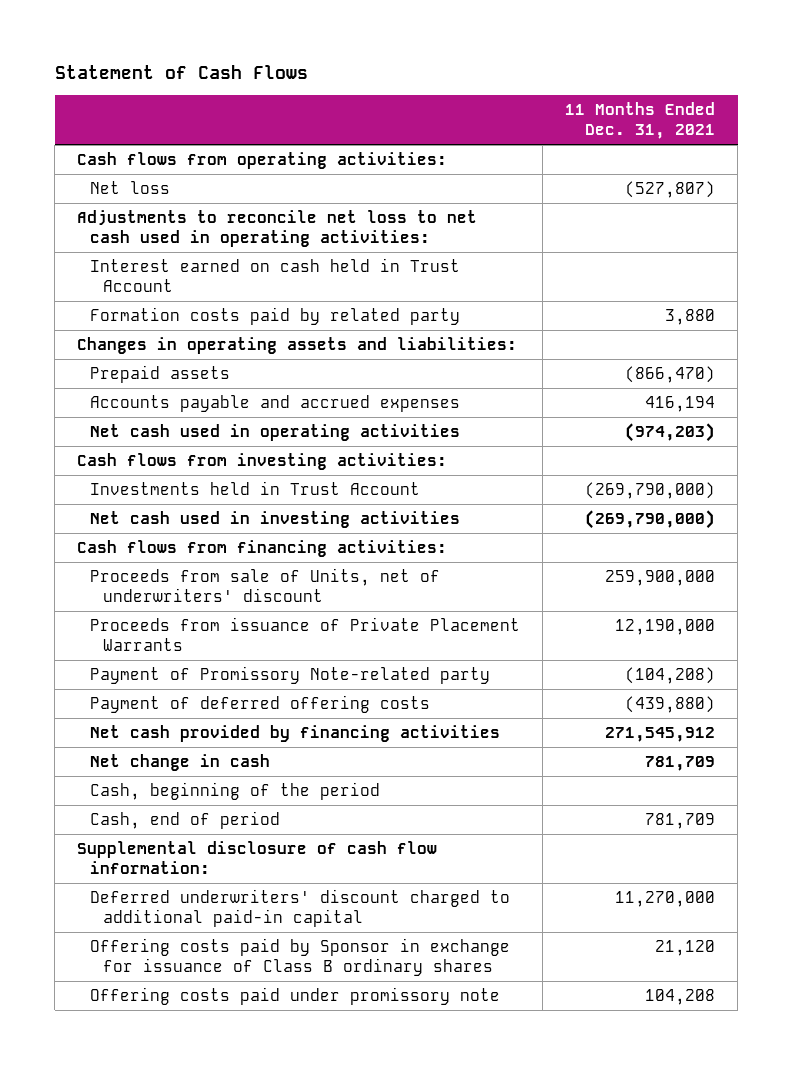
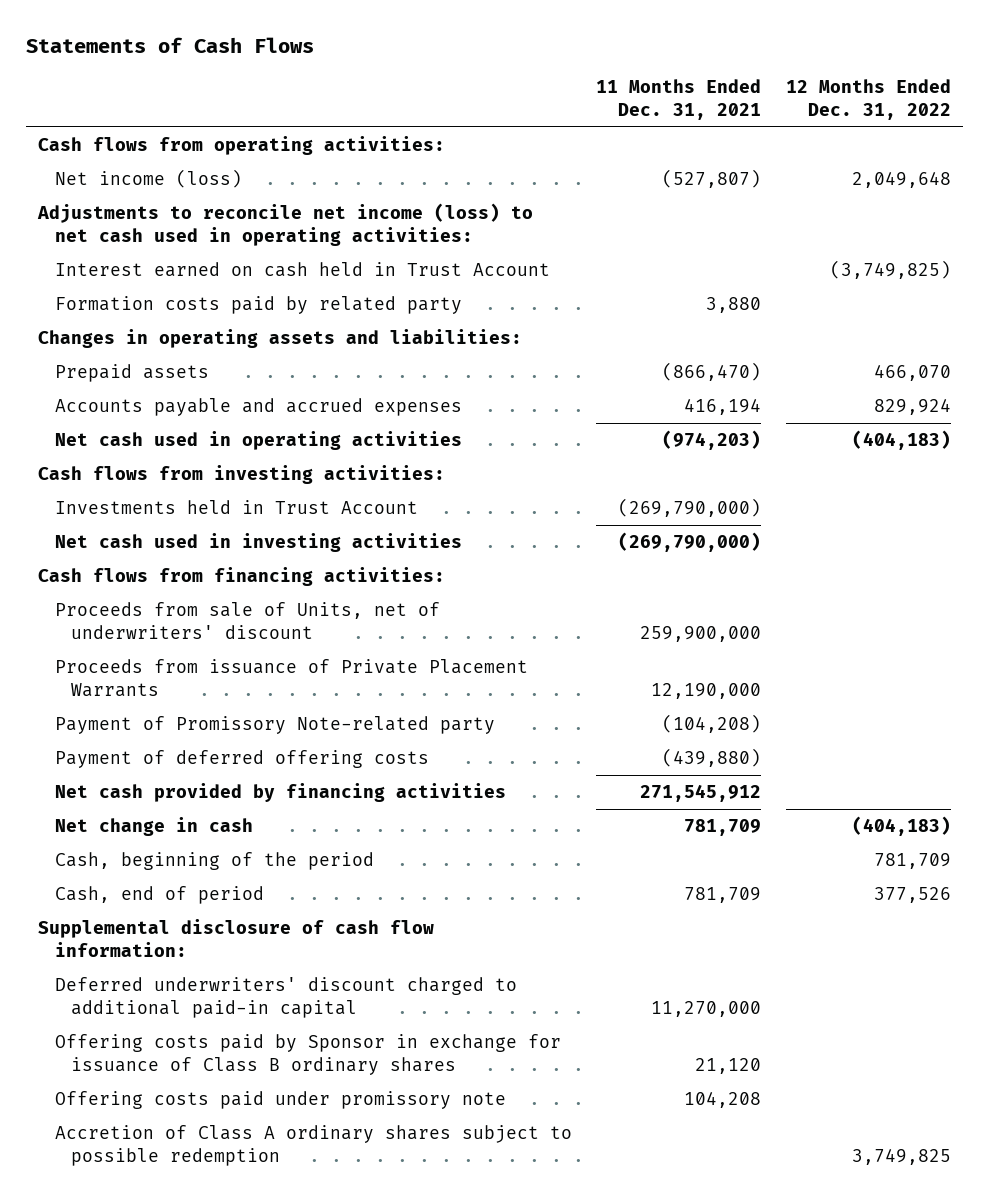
[54,65,308,80] Statement of Cash Flows -> [25,36,314,53] Statements of Cash Flows
none -> [785,79,951,120] 12 Months Ended Dec. 31, 2022
[90,181,171,195] Net loss -> [54,169,242,189] Net income (loss)
[77,210,478,248] Adjustments to reconcile net loss to net cash used in operating activities: -> [37,203,534,246] Adjustments to reconcile net income (loss) to net cash used in operating activities:
none -> [54,1125,572,1166] Accretion of Class A ordinary shares subject to possible redemption

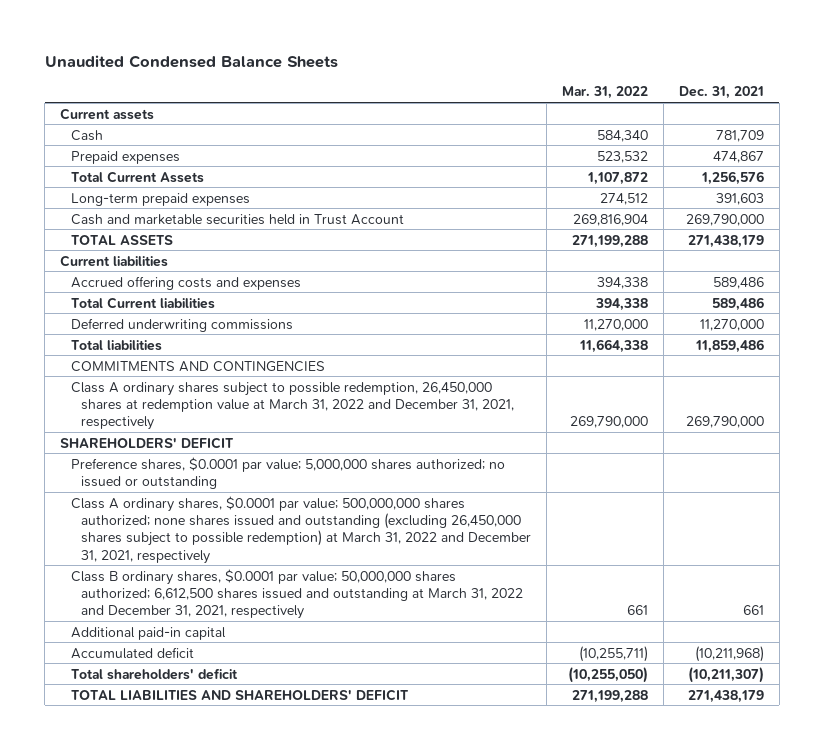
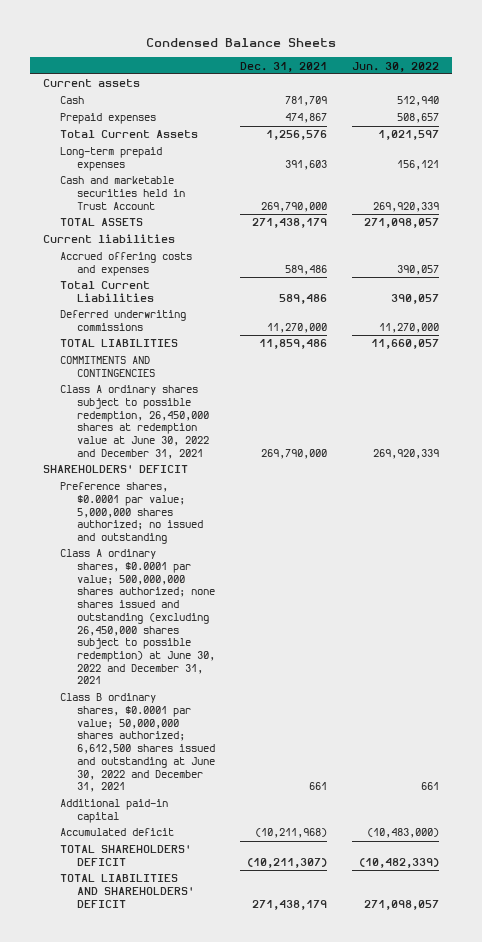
[44,54,338,68] Unaudited Condensed Balance Sheets -> [145,37,336,47] Condensed Balance Sheets
[562,86,649,100] Mar. 31, 2022 -> none
none -> [351,61,439,72] Jun. 30, 2022
[70,296,215,309] Total Current liabilities -> [59,281,154,303] Total Current Liabilities
[70,339,162,351] Total liabilities -> [59,339,178,348] TOTAL LIABILITIES
[70,381,515,431] Class A ordinary shares subject to possible redemption, 26,450,000 shares at redemption value at March 31, 2022 and December 31, 2021, respectively -> [59,385,209,459] Class A ordinary shares subject to possible redemption, 26,450,000 shares at redemption value at June 30, 2022 and December 31, 2021
[70,456,505,489] Preference shares, $0.0001 par value; 5,000,000 shares authorized; no issued or outstanding -> [59,482,203,545] Preference shares, $0.0001 par value; 5,000,000 shares authorized; no issued and outstanding
[70,495,532,564] Class A ordinary shares, $0.0001 par value; 500,000,000 shares authorized; none shares issued and outstanding (excluding 26,450,000 shares subject to possible redemption) at March 31, 2022 and December 31, 2021, respectively -> [59,549,215,685] Class A ordinary shares, $0.0001 par value; 500,000,000 shares authorized; none shares issued and outstanding (excluding 26,450,000 shares subject to possible redemption) at June 30, 2022 and December 31, 2021
[70,568,524,620] Class B ordinary shares, $0.0001 par value; 50,000,000 shares authorized; 6,612,500 shares issued and outstanding at March 31, 2022 and December 31, 2021, respectively -> [59,693,215,793] Class B ordinary shares, $0.0001 par value; 50,000,000 shares authorized; 6,612,500 shares issued and outstanding at June 30, 2022 and December 31, 2021
[70,667,238,680] Total shareholders' deficit -> [59,844,191,867] TOTAL SHAREHOLDERS' DEFICIT

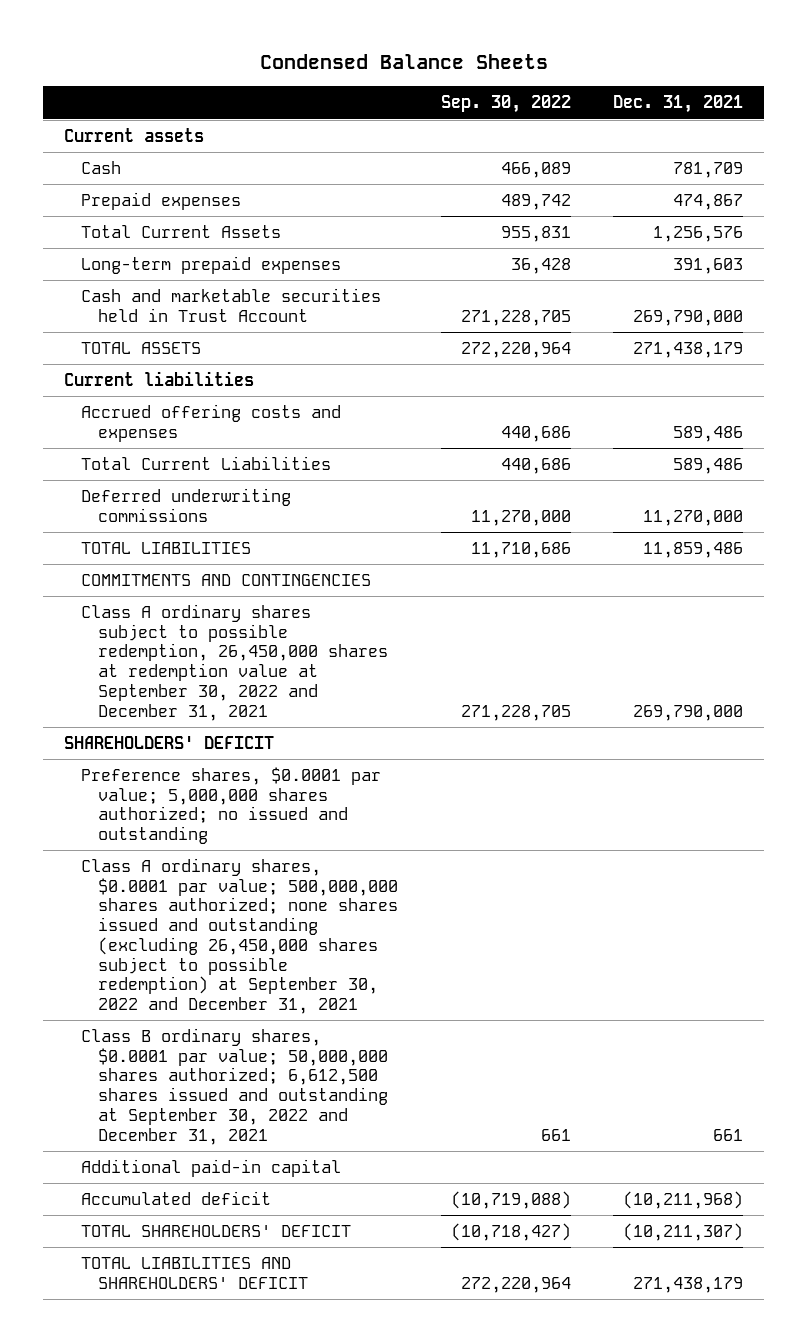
[351,61,439,72] Jun. 30, 2022 -> none
none -> [440,95,571,114] Sep. 30, 2022
[59,385,209,459] Class A ordinary shares subject to possible redemption, 26,450,000 shares at redemption value at June 30, 2022 and December 31, 2021 -> [81,604,389,721] Class A ordinary shares subject to possible redemption, 26,450,000 shares at redemption value at September 30, 2022 and December 31, 2021
[59,549,215,685] Class A ordinary shares, $0.0001 par value; 500,000,000 shares authorized; none shares issued and outstanding (excluding 26,450,000 shares subject to possible redemption) at June 30, 2022 and December 31, 2021 -> [81,858,399,1015] Class A ordinary shares, $0.0001 par value; 500,000,000 shares authorized; none shares issued and outstanding (excluding 26,450,000 shares subject to possible redemption) at September 30, 2022 and December 31, 2021
[59,693,215,793] Class B ordinary shares, $0.0001 par value; 50,000,000 shares authorized; 6,612,500 shares issued and outstanding at June 30, 2022 and December 31, 2021 -> [81,1028,389,1145] Class B ordinary shares, $0.0001 par value; 50,000,000 shares authorized; 6,612,500 shares issued and outstanding at September 30, 2022 and December 31, 2021

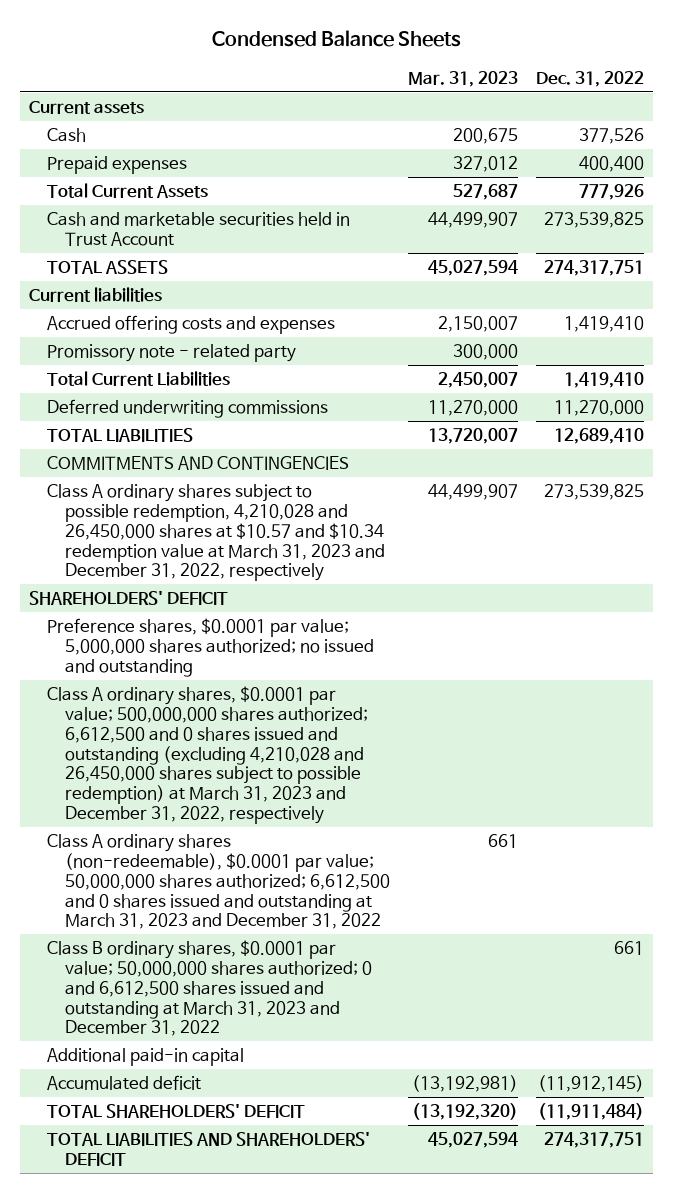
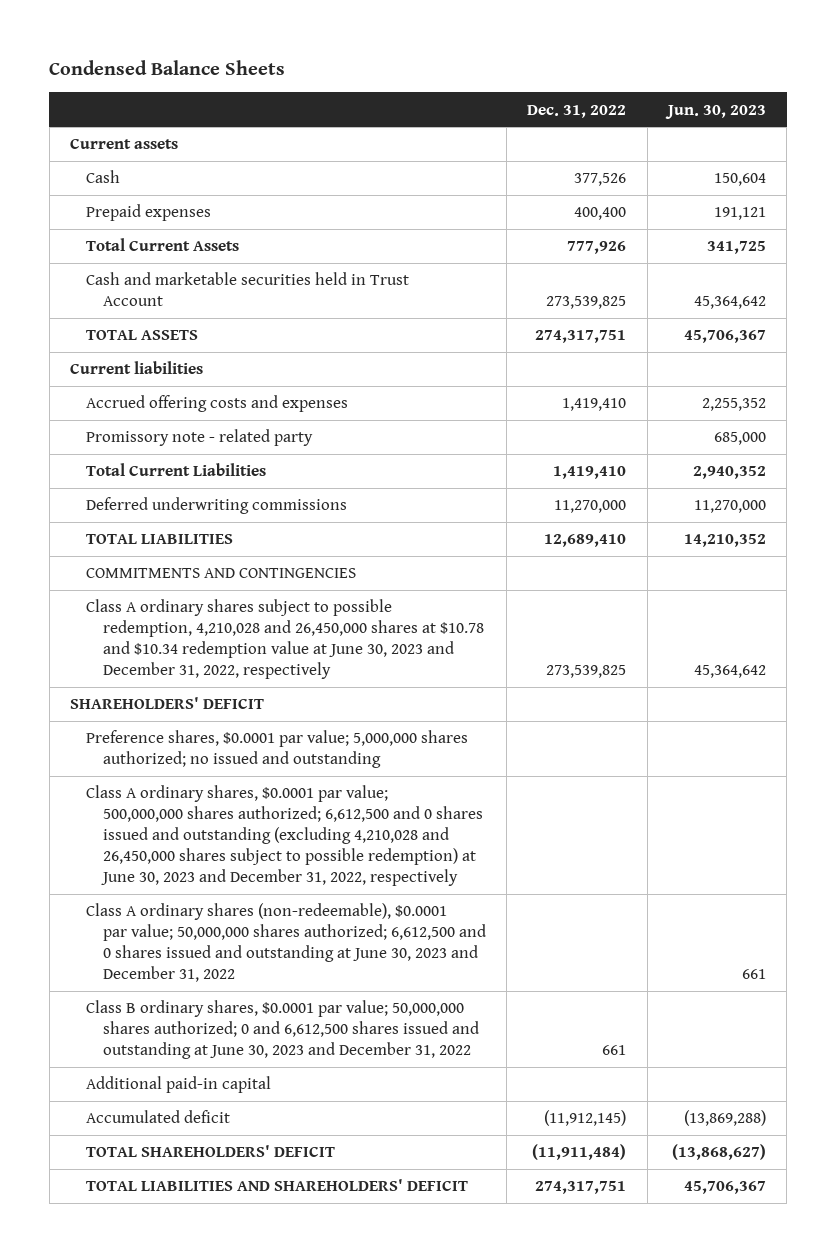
[408,70,519,87] Mar. 31, 2023 -> none
none -> [664,104,766,119] Jun. 30, 2023
[46,484,386,582] Class A ordinary shares subject to possible redemption, 4,210,028 and 26,450,000 shares at $10.57 and $10.34 redemption value at March 31, 2023 and December 31, 2022, respectively -> [86,599,484,680] Class A ordinary shares subject to possible redemption, 4,210,028 and 26,450,000 shares at $10.78 and $10.34 redemption value at June 30, 2023 and December 31, 2022, respectively
[46,686,369,825] Class A ordinary shares, $0.0001 par value; 500,000,000 shares authorized; 6,612,500 and 0 shares issued and outstanding (excluding 4,210,028 and 26,450,000 shares subject to possible redemption) at March 31, 2023 and December 31, 2022, respectively -> [86,785,483,887] Class A ordinary shares, $0.0001 par value; 500,000,000 shares authorized; 6,612,500 and 0 shares issued and outstanding (excluding 4,210,028 and 26,450,000 shares subject to possible redemption) at June 30, 2023 and December 31, 2022, respectively
[46,834,391,930] Class A ordinary shares (non-redeemable), $0.0001 par value; 50,000,000 shares authorized; 6,612,500 and 0 shares issued and outstanding at March 31, 2023 and December 31, 2022 -> [86,903,486,983] Class A ordinary shares (non-redeemable), $0.0001 par value; 50,000,000 shares authorized; 6,612,500 and 0 shares issued and outstanding at June 30, 2023 and December 31, 2022
[46,940,373,1037] Class B ordinary shares, $0.0001 par value; 50,000,000 shares authorized; 0 and 6,612,500 shares issued and outstanding at March 31, 2023 and December 31, 2022 -> [86,1000,479,1060] Class B ordinary shares, $0.0001 par value; 50,000,000 shares authorized; 0 and 6,612,500 shares issued and outstanding at June 30, 2023 and December 31, 2022

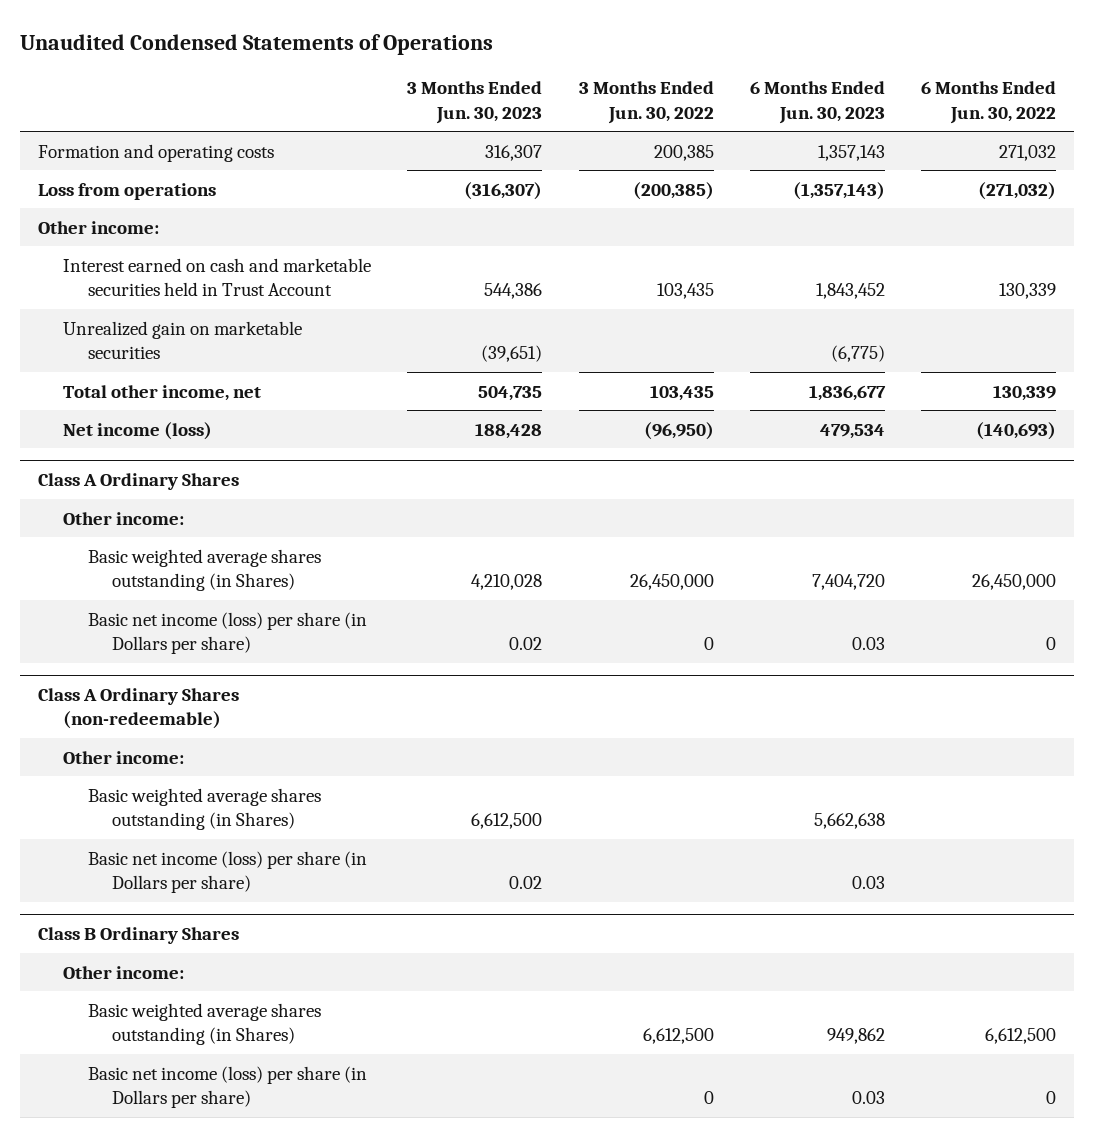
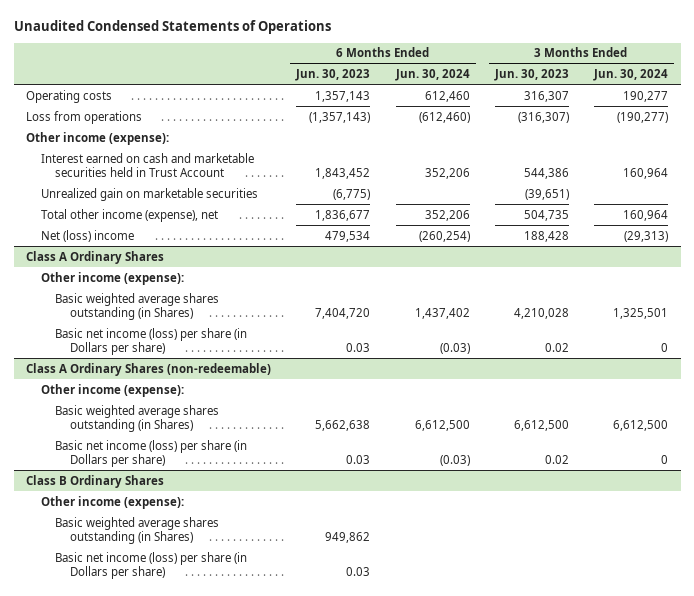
[578,81,714,124] 3 Months Ended Jun. 30, 2022 -> none
[921,81,1057,124] 6 Months Ended Jun. 30, 2022 -> none
none -> [394,69,470,82] Jun. 30, 2024
none -> [593,69,669,82] Jun. 30, 2024
[38,143,275,162] Formation and operating costs -> [26,89,113,103] Operating costs
[38,220,160,234] Other income: -> [26,131,170,145] Other income (expense):
[63,384,262,401] Total other income, net -> [40,208,218,222] Total other income (expense), net
[63,421,213,440] Net income (loss) -> [40,229,134,242] Net (loss) income
[63,511,185,525] Other income: -> [40,271,184,285] Other income (expense):
[63,750,185,764] Other income: -> [40,383,184,397] Other income (expense):
[63,965,185,979] Other income: -> [40,495,184,509] Other income (expense):

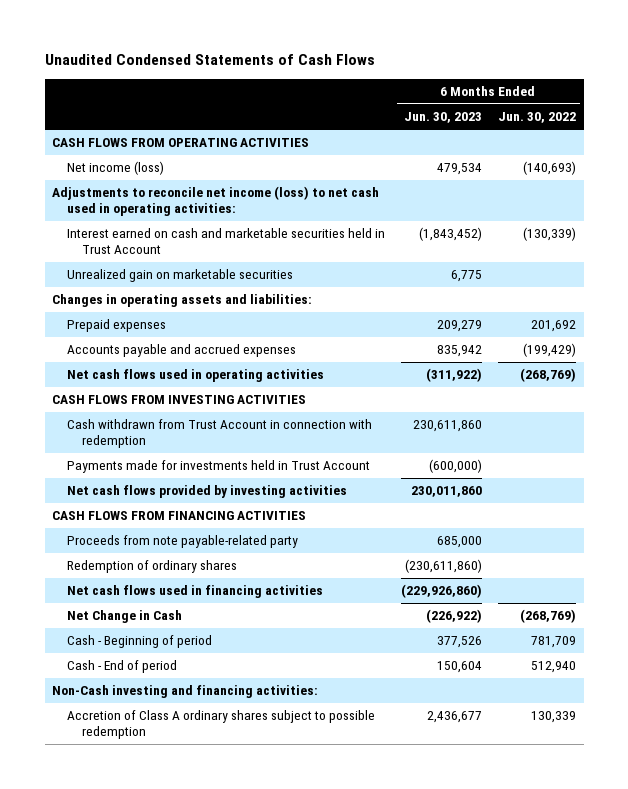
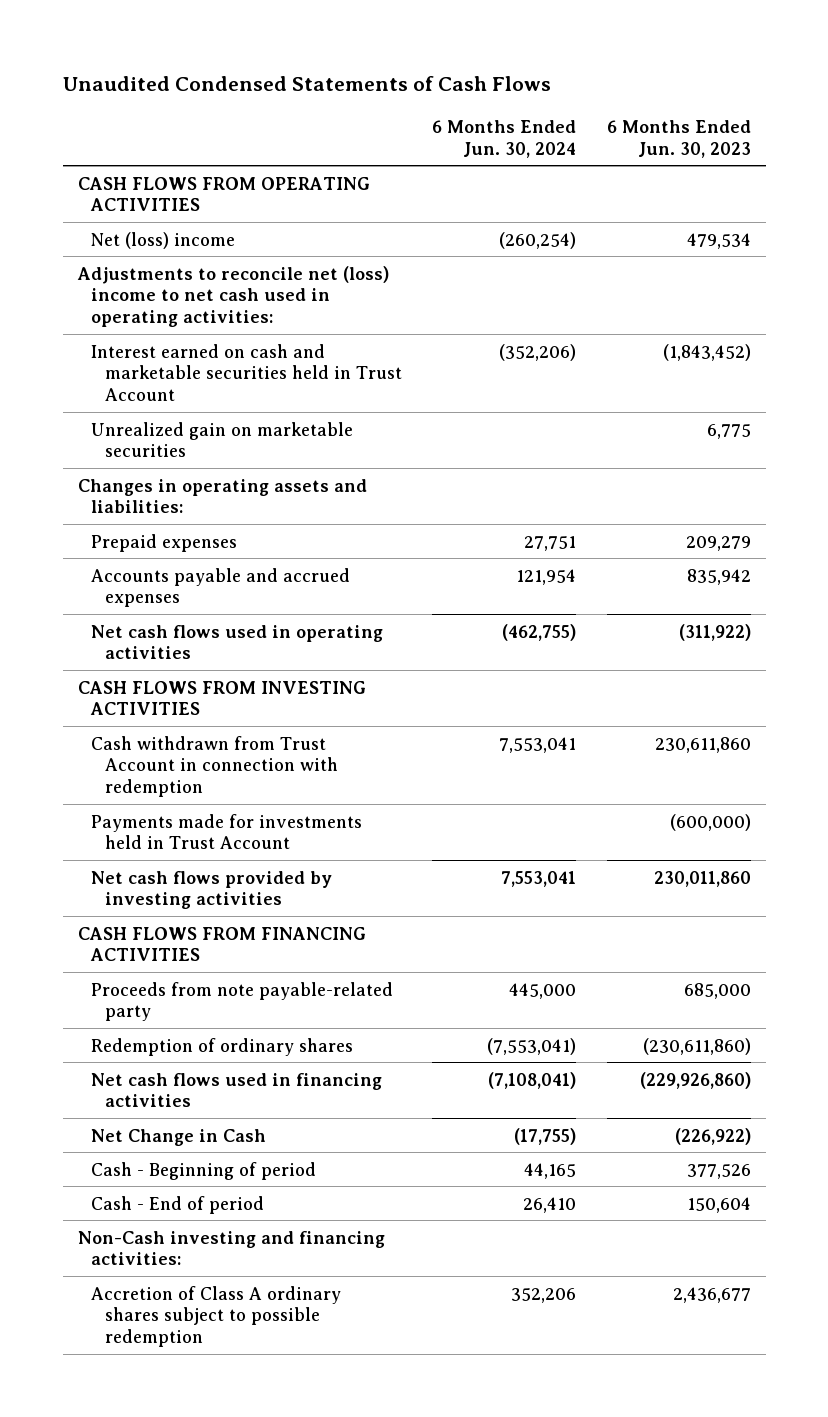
[497,112,576,124] Jun. 30, 2022 -> none
none -> [432,119,577,158] 6 Months Ended Jun. 30, 2024
[67,161,165,176] Net income (loss) -> [91,231,236,249] Net (loss) income
[52,186,380,216] Adjustments to reconcile net income (loss) to net cash used in operating activities: -> [76,265,389,328] Adjustments to reconcile net (loss) income to net cash used in operating activities:

